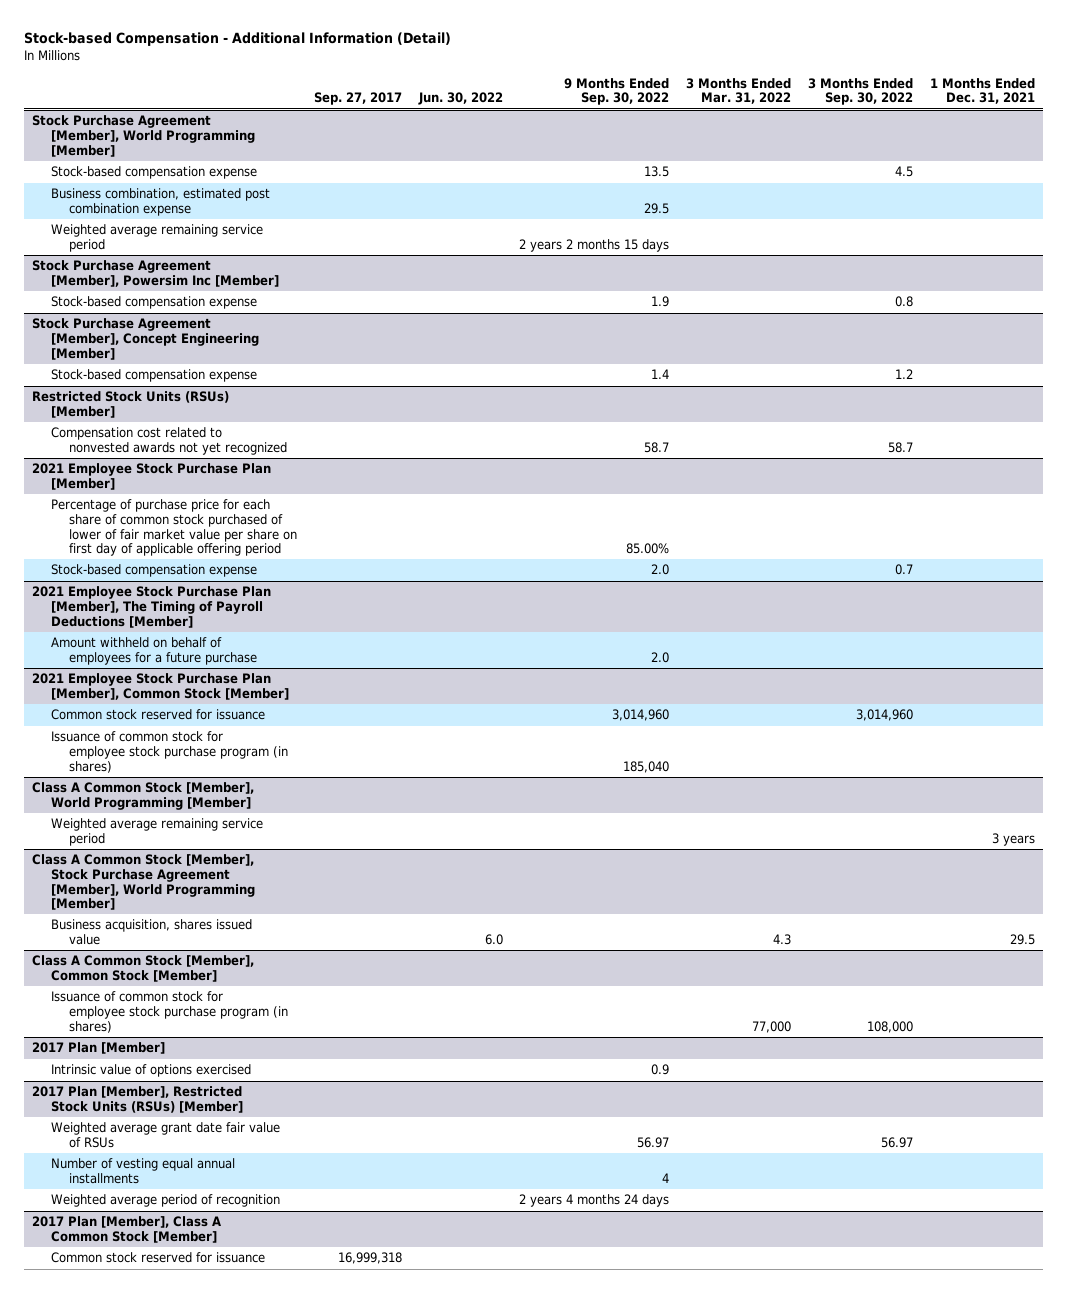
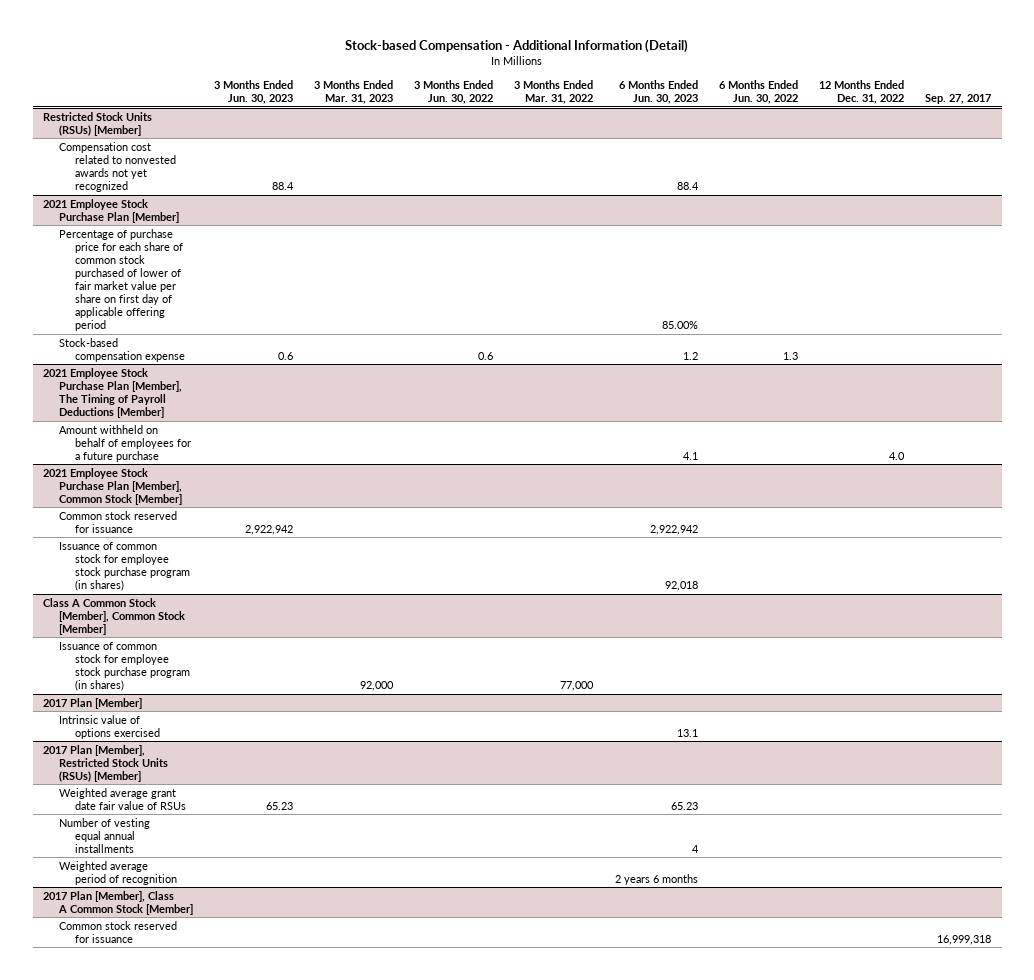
[417,92,503,106] Jun. 30, 2022 -> none
[564,77,670,106] 9 Months Ended Sep. 30, 2022 -> none
[807,77,913,106] 3 Months Ended Sep. 30, 2022 -> none
[929,77,1035,105] 1 Months Ended Dec. 31, 2021 -> none
none -> [214,79,294,105] 3 Months Ended Jun. 30, 2023
none -> [314,79,394,105] 3 Months Ended Mar. 31, 2023
none -> [414,79,494,105] 3 Months Ended Jun. 30, 2022
none -> [618,79,698,105] 6 Months Ended Jun. 30, 2023
none -> [718,79,798,105] 6 Months Ended Jun. 30, 2022
none -> [818,79,904,105] 12 Months Ended Dec. 31, 2022
[32,115,255,157] Stock Purchase Agreement [Member], World Programming [Member] -> none
[50,166,257,180] Stock-based compensation expense -> none
[50,188,270,216] Business combination, estimated post combination expense -> none
[50,224,263,252] Weighted average remaining service period -> none
[32,260,279,287] Stock Purchase Agreement [Member], Powersim Inc [Member] -> none
[50,296,257,310] Stock-based compensation expense -> none
[32,318,259,360] Stock Purchase Agreement [Member], Concept Engineering [Member] -> none
[50,369,257,383] Stock-based compensation expense -> none
[32,782,255,810] Class A Common Stock [Member], World Programming [Member] -> none
[50,818,263,846] Weighted average remaining service period -> none
[32,854,255,911] Class A Common Stock [Member], Stock Purchase Agreement [Member], World Programming [Member] -> none
[50,919,252,945] Business acquisition, shares issued value -> none

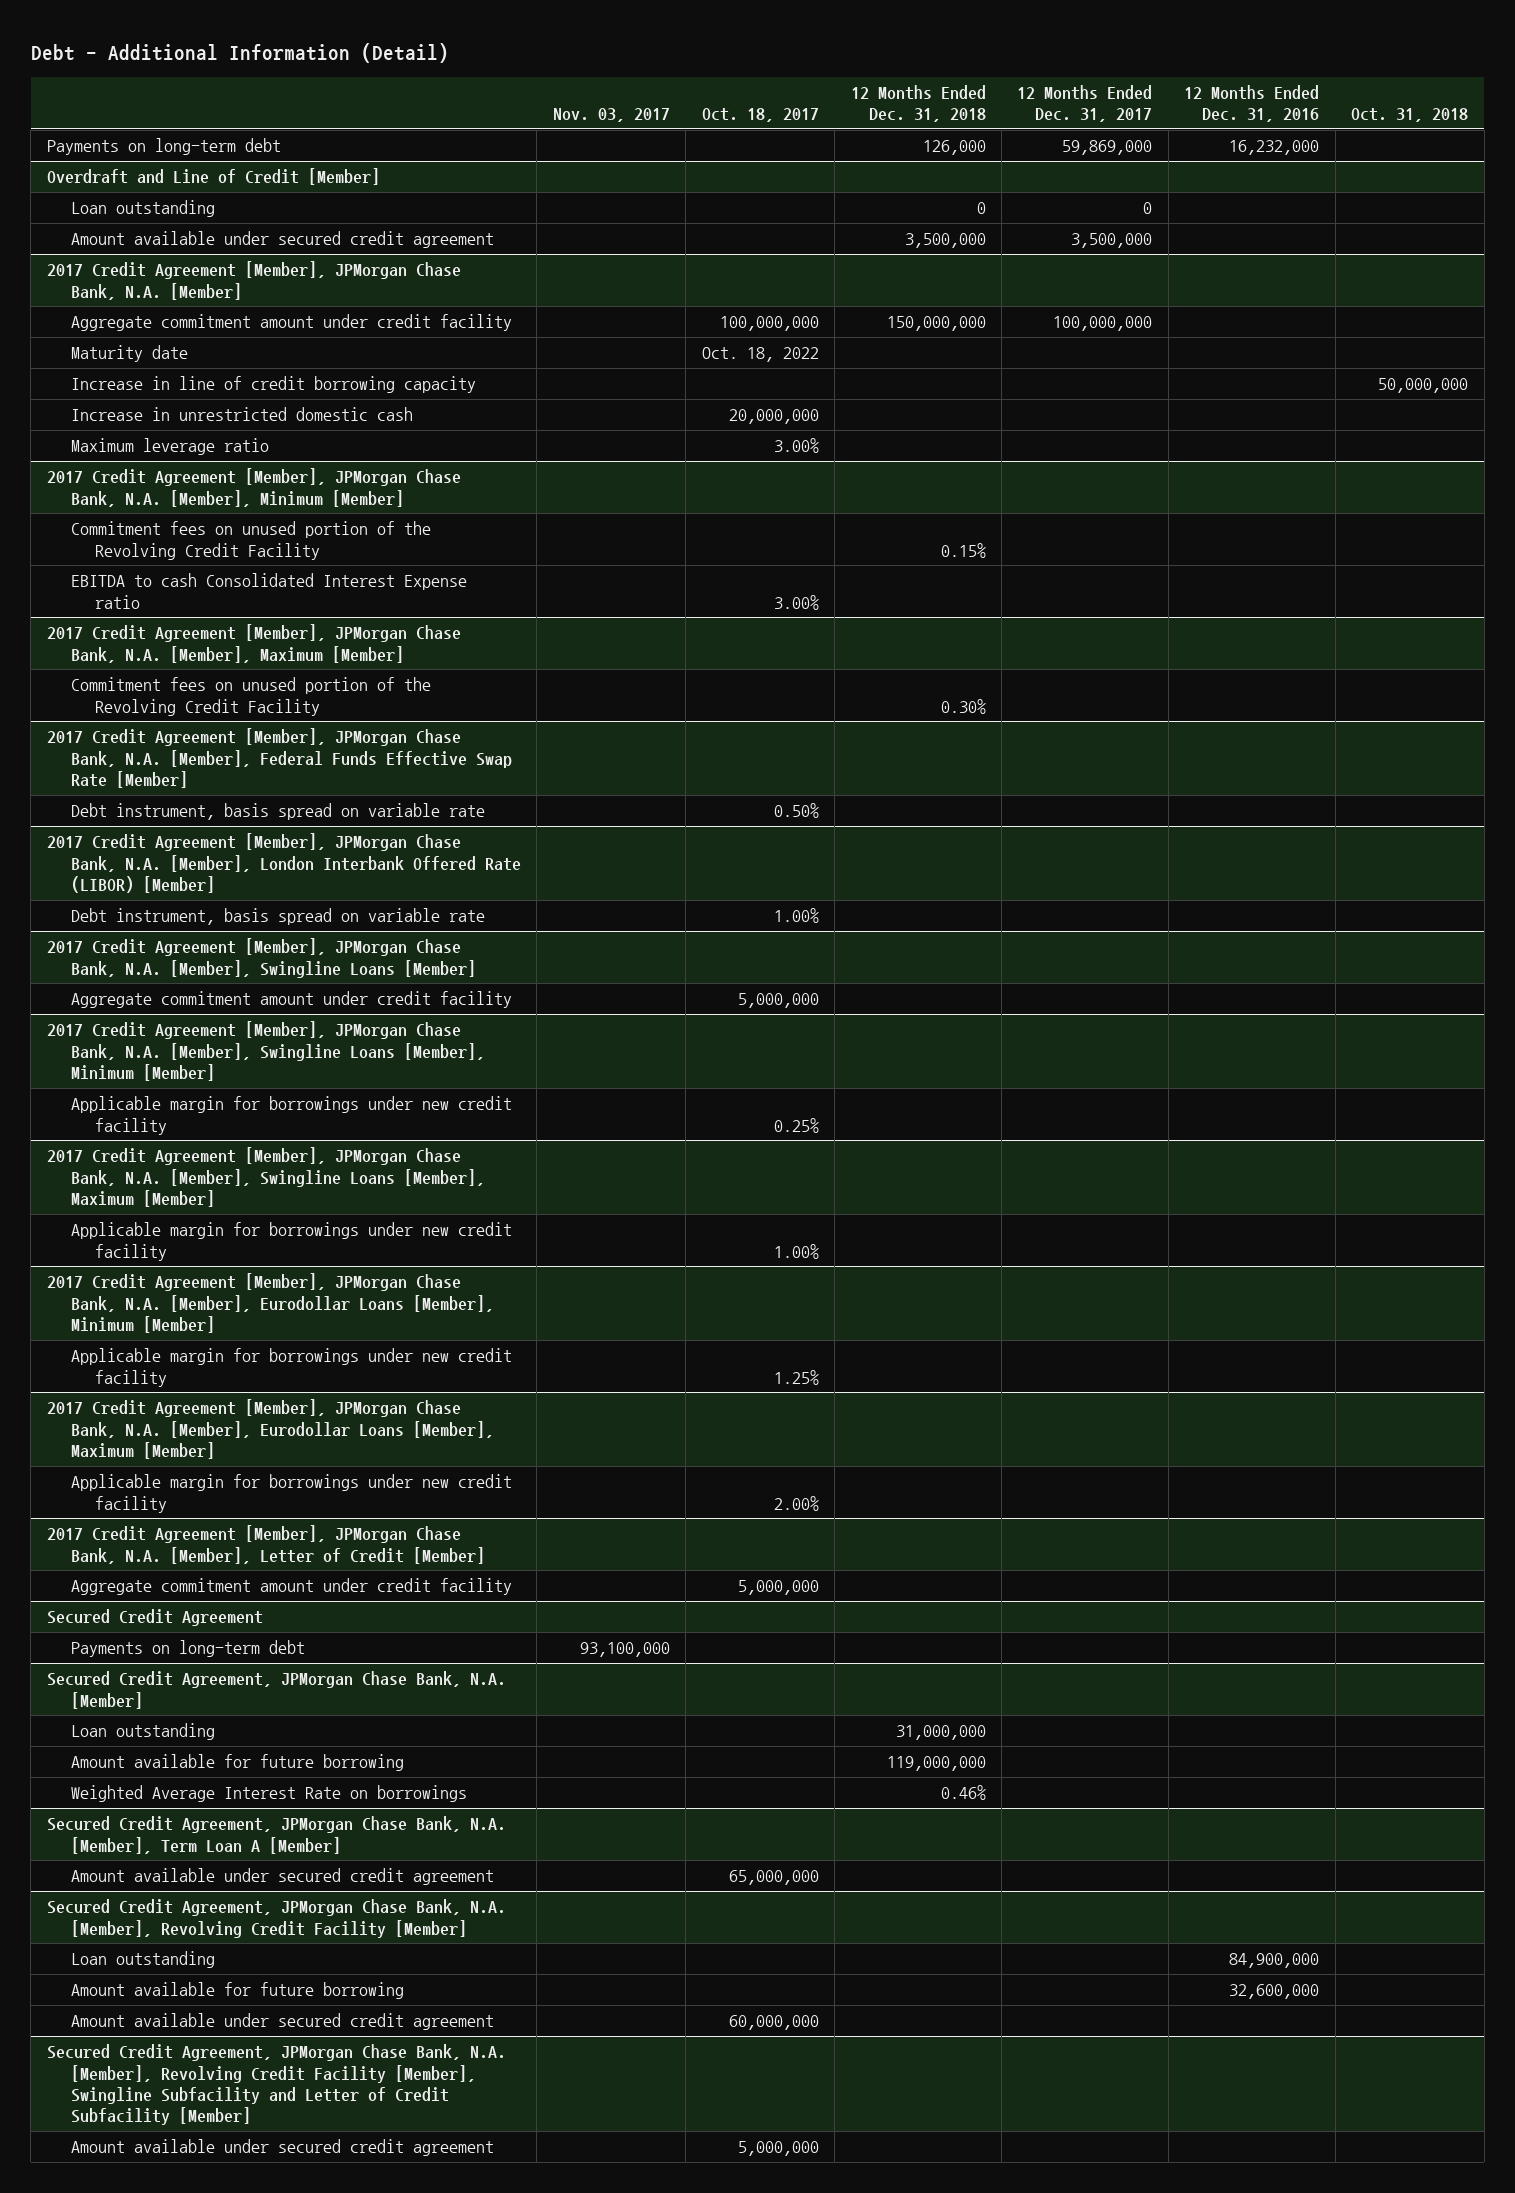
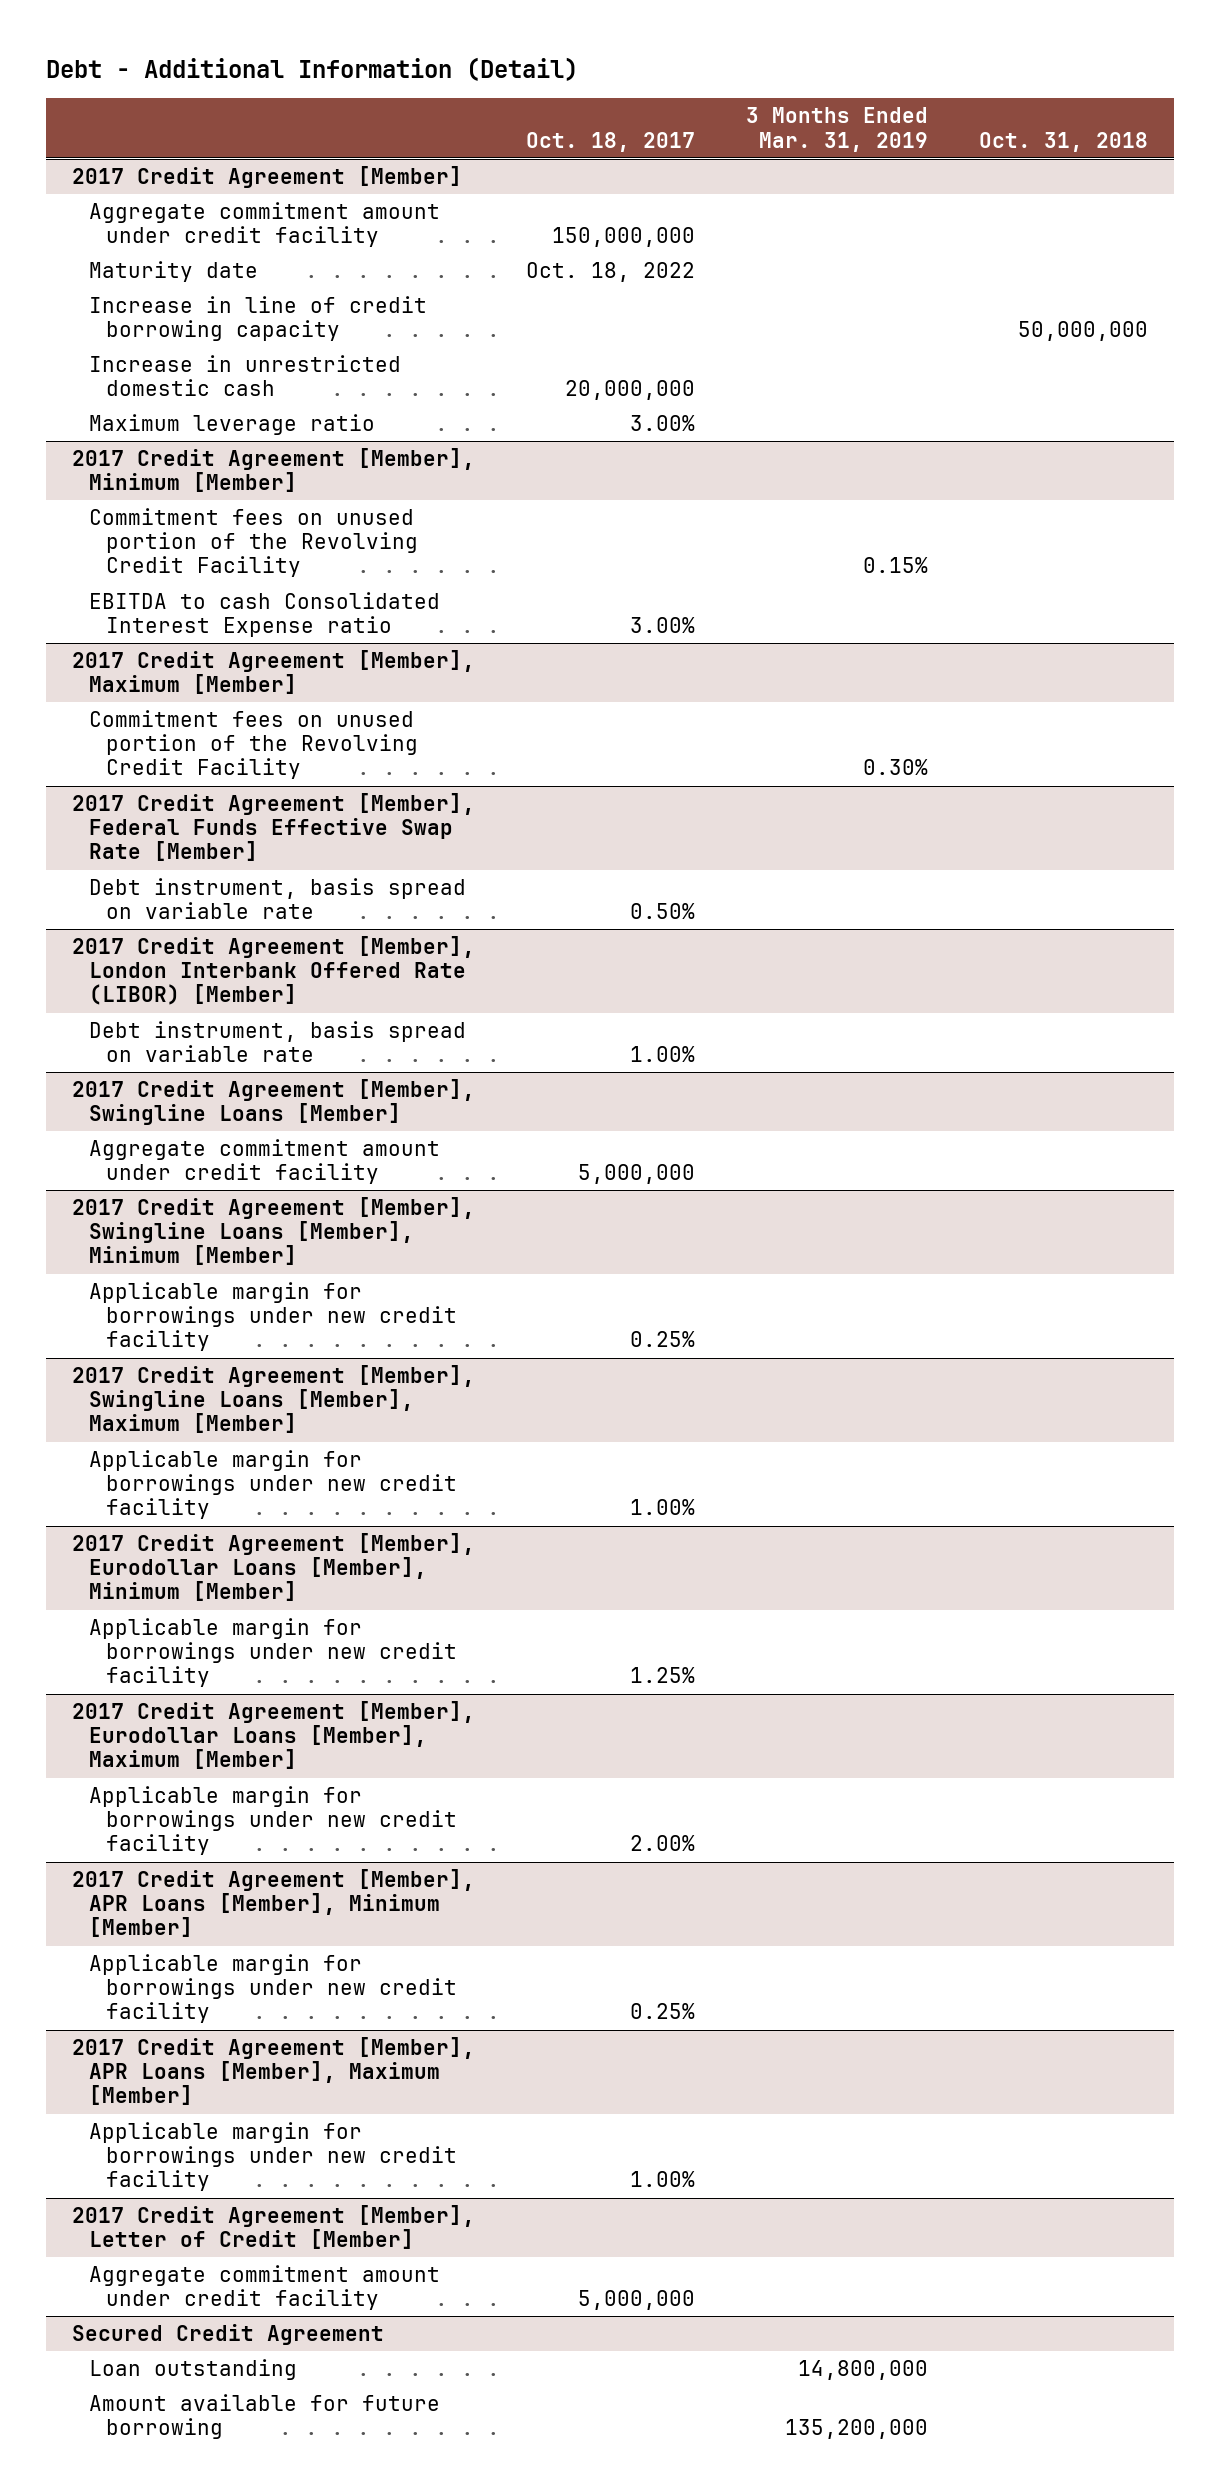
[552,108,670,123] Nov. 03, 2017 -> none
[850,84,986,123] 12 Months Ended Dec. 31, 2018 -> none
[1017,84,1153,123] 12 Months Ended Dec. 31, 2017 -> none
[1184,84,1320,123] 12 Months Ended Dec. 31, 2016 -> none
none -> [745,107,928,152] 3 Months Ended Mar. 31, 2019
[46,138,281,156] Payments on long-term debt -> none
[46,168,380,186] Overdraft and Line of Credit [Member] -> none
[70,200,215,218] Loan outstanding -> none
[70,231,494,249] Amount available under secured credit agreement -> none
[46,261,461,300] 2017 Credit Agreement [Member], JPMorgan Chase Bank, N.A. [Member] -> [71,166,462,189] 2017 Credit Agreement [Member]
[719,316,819,332] 100,000,000 -> [551,227,695,248] 150,000,000
[46,468,461,507] 2017 Credit Agreement [Member], JPMorgan Chase Bank, N.A. [Member], Minimum [Member] -> [71,448,475,493] 2017 Credit Agreement [Member], Minimum [Member]
[46,624,461,663] 2017 Credit Agreement [Member], JPMorgan Chase Bank, N.A. [Member], Maximum [Member] -> [71,650,475,695] 2017 Credit Agreement [Member], Maximum [Member]
[46,728,512,788] 2017 Credit Agreement [Member], JPMorgan Chase Bank, N.A. [Member], Federal Funds Effective Swap Rate [Member] -> [71,793,475,862] 2017 Credit Agreement [Member], Federal Funds Effective Swap Rate [Member]
[46,833,521,893] 2017 Credit Agreement [Member], JPMorgan Chase Bank, N.A. [Member], London Interbank Offered Rate (LIBOR) [Member] -> [71,936,475,1006] 2017 Credit Agreement [Member], London Interbank Offered Rate (LIBOR) [Member]
[46,938,476,978] 2017 Credit Agreement [Member], JPMorgan Chase Bank, N.A. [Member], Swingline Loans [Member] -> [71,1079,475,1126] 2017 Credit Agreement [Member], Swingline Loans [Member]
[46,1021,485,1081] 2017 Credit Agreement [Member], JPMorgan Chase Bank, N.A. [Member], Swingline Loans [Member], Minimum [Member] -> [71,1197,475,1266] 2017 Credit Agreement [Member], Swingline Loans [Member], Minimum [Member]
[46,1147,485,1207] 2017 Credit Agreement [Member], JPMorgan Chase Bank, N.A. [Member], Swingline Loans [Member], Maximum [Member] -> [71,1365,475,1434] 2017 Credit Agreement [Member], Swingline Loans [Member], Maximum [Member]
[46,1273,494,1333] 2017 Credit Agreement [Member], JPMorgan Chase Bank, N.A. [Member], Eurodollar Loans [Member], Minimum [Member] -> [71,1533,475,1602] 2017 Credit Agreement [Member], Eurodollar Loans [Member], Minimum [Member]
[46,1399,494,1459] 2017 Credit Agreement [Member], JPMorgan Chase Bank, N.A. [Member], Eurodollar Loans [Member], Maximum [Member] -> [71,1701,475,1770] 2017 Credit Agreement [Member], Eurodollar Loans [Member], Maximum [Member]
none -> [71,1869,475,1938] 2017 Credit Agreement [Member], APR Loans [Member], Minimum [Member]
none -> [88,1954,458,2024] Applicable margin for borrowings under new credit facility
none -> [71,2037,475,2106] 2017 Credit Agreement [Member], APR Loans [Member], Maximum [Member]
none -> [88,2122,458,2192] Applicable margin for borrowings under new credit facility
[46,1525,485,1564] 2017 Credit Agreement [Member], JPMorgan Chase Bank, N.A. [Member], Letter of Credit [Member] -> [71,2205,475,2250] 2017 Credit Agreement [Member], Letter of Credit [Member]
[70,1640,305,1658] Payments on long-term debt -> none
[46,1671,506,1709] Secured Credit Agreement, JPMorgan Chase Bank, N.A. [Member] -> none
[70,1723,215,1741] Loan outstanding -> none
[70,1754,404,1772] Amount available for future borrowing -> none
[70,1785,467,1803] Weighted Average Interest Rate on borrowings -> none
[46,1816,506,1854] Secured Credit Agreement, JPMorgan Chase Bank, N.A. [Member], Term Loan A [Member] -> none
[70,1868,494,1886] Amount available under secured credit agreement -> none
[46,1899,506,1938] Secured Credit Agreement, JPMorgan Chase Bank, N.A. [Member], Revolving Credit Facility [Member] -> none
[70,1951,215,1969] Loan outstanding -> none
[70,1982,404,2000] Amount available for future borrowing -> none
[70,2013,494,2031] Amount available under secured credit agreement -> none
[46,2044,506,2126] Secured Credit Agreement, JPMorgan Chase Bank, N.A. [Member], Revolving Credit Facility [Member], Swingline Subfacility and Letter of Credit Subfacility [Member] -> none
[70,2139,494,2157] Amount available under secured credit agreement -> none
none -> [88,2359,297,2381] Loan outstanding
none -> [88,2394,440,2440] Amount available for future borrowing

